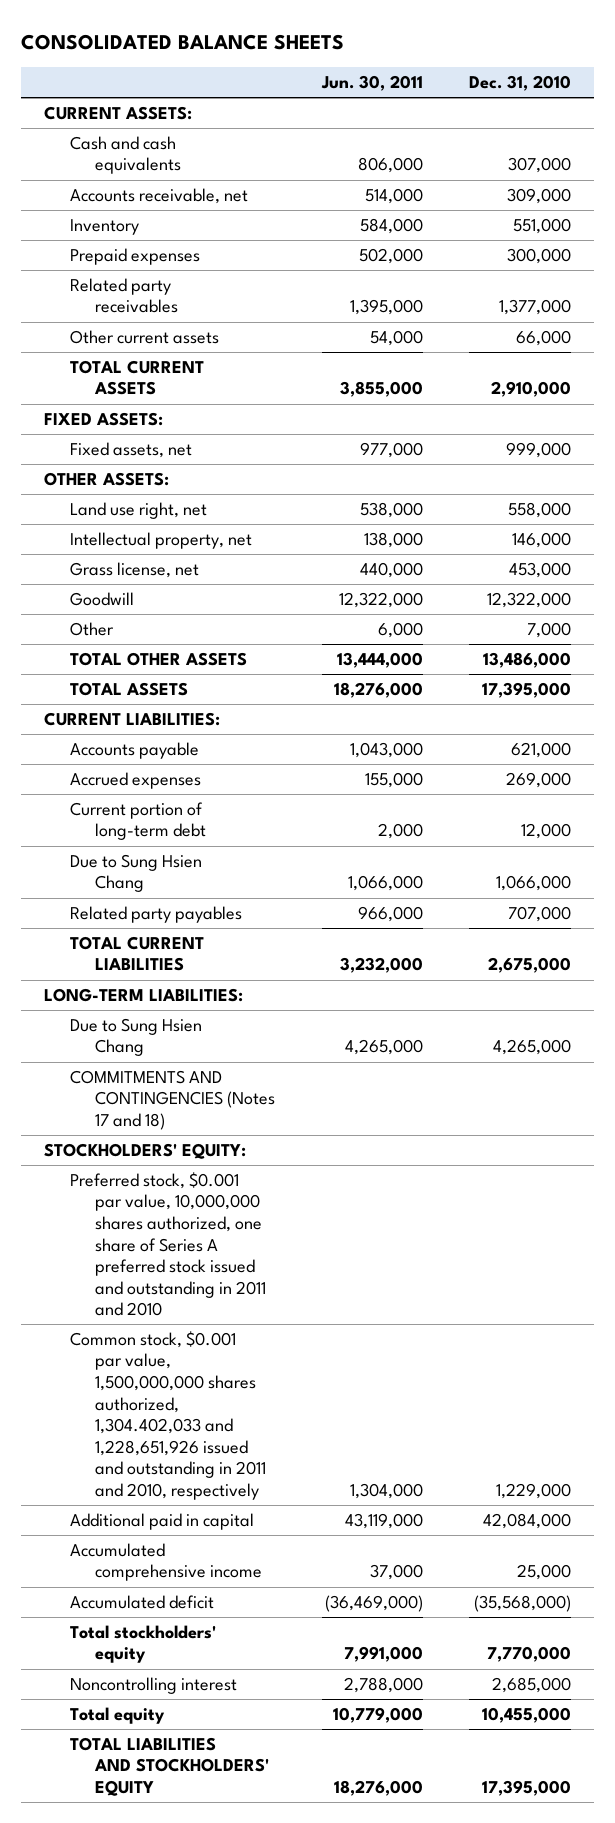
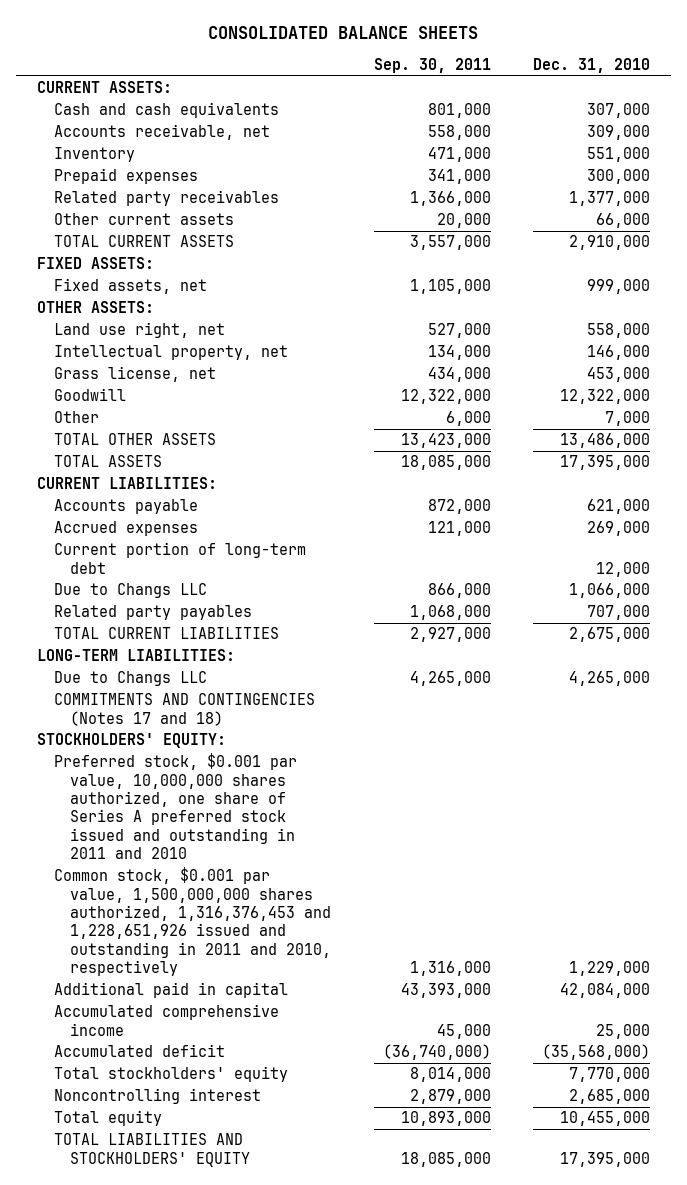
[320,75,423,92] Jun. 30, 2011 -> none
none -> [373,57,491,73] Sep. 30, 2011
[69,853,202,893] Due to Sung Hsien Chang -> [53,583,207,599] Due to Changs LLC
[69,1017,202,1057] Due to Sung Hsien Chang -> [53,671,207,687] Due to Changs LLC
[69,1330,267,1500] Common stock, $0.001 par value, 1,500,000,000 shares authorized, 1,304.402,033 and 1,228,651,926 issued and outstanding in 2011 and 2010, respectively -> [53,867,332,977] Common stock, $0.001 par value, 1,500,000,000 shares authorized, 1,316,376,453 and 1,228,651,926 issued and outstanding in 2011 and 2010, respectively

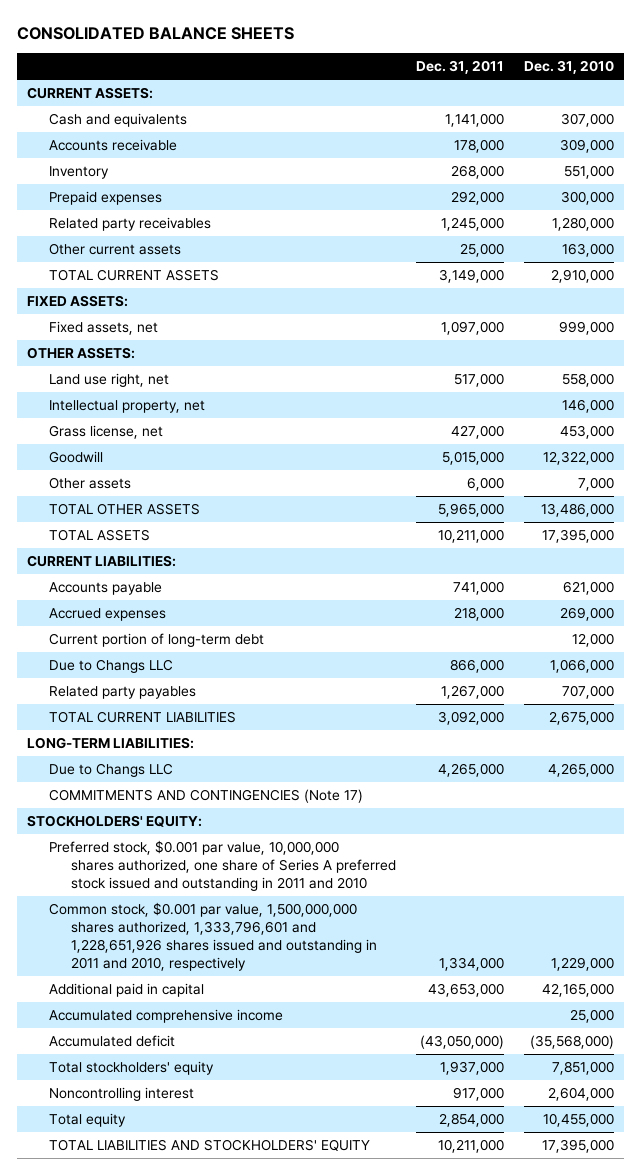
[373,57,491,73] Sep. 30, 2011 -> none
none -> [415,60,504,75] Dec. 31, 2011
[53,102,279,119] Cash and cash equivalents -> [48,113,187,128] Cash and equivalents
[53,124,270,141] Accounts receivable, net -> [48,139,177,152] Accounts receivable
[569,191,651,207] 1,377,000 -> [551,217,614,232] 1,280,000
[596,213,651,229] 66,000 -> [561,243,614,258] 163,000
[53,411,99,424] Other -> [48,477,131,490] Other assets
[53,693,315,726] COMMITMENTS AND CONTINGENCIES (Notes 17 and 18) -> [48,789,363,804] COMMITMENTS AND CONTINGENCIES (Note 17)
[53,867,332,977] Common stock, $0.001 par value, 1,500,000,000 shares authorized, 1,316,376,453 and 1,228,651,926 issued and outstanding in 2011 and 2010, respectively -> [48,902,377,972] Common stock, $0.001 par value, 1,500,000,000 shares authorized, 1,333,796,601 and 1,228,651,926 shares issued and outstanding in 2011 and 2010, respectively
[560,983,651,999] 42,084,000 -> [541,983,614,998] 42,165,000
[569,1067,651,1083] 7,770,000 -> [551,1061,614,1076] 7,851,000
[569,1089,651,1105] 2,685,000 -> [547,1087,614,1102] 2,604,000

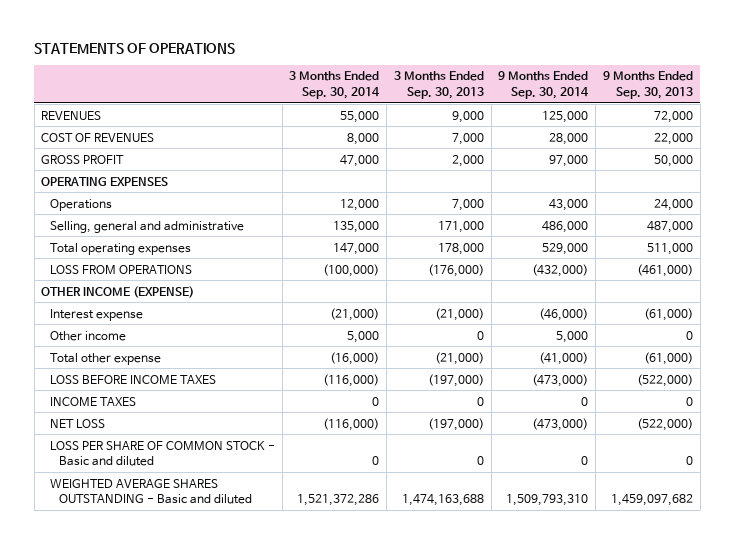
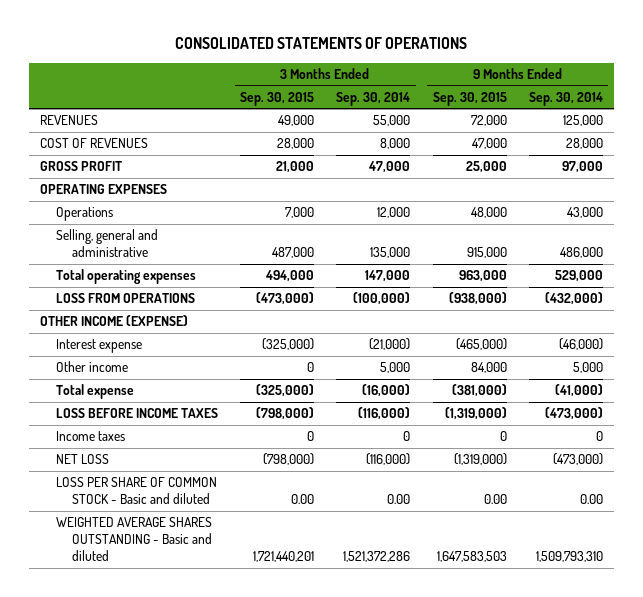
[34,42,236,54] STATEMENTS OF OPERATIONS -> [175,37,468,50] CONSOLIDATED STATEMENTS OF OPERATIONS
[393,71,484,99] 3 Months Ended Sep. 30, 2013 -> none
[602,71,693,99] 9 Months Ended Sep. 30, 2013 -> none
none -> [240,91,315,106] Sep. 30, 2015
none -> [432,91,507,106] Sep. 30, 2015
[50,352,162,365] Total other expense -> [56,384,135,400] Total expense
[50,396,137,406] INCOME TAXES -> [56,431,126,442] Income taxes
[372,456,380,466] 0 -> [387,494,411,505] 0.00
[581,456,589,466] 0 -> [579,494,603,505] 0.00

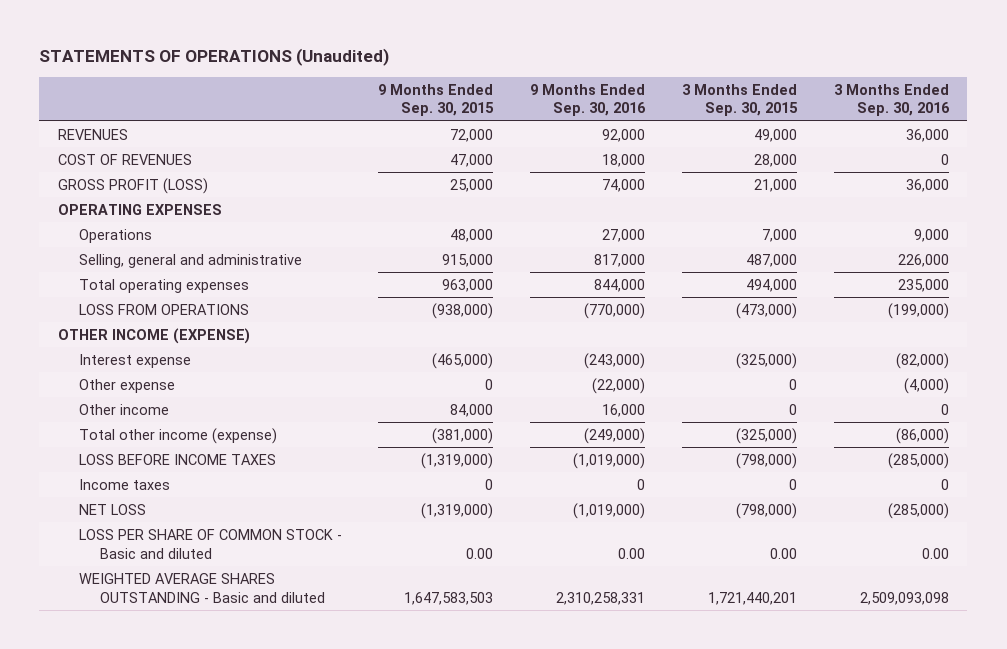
[175,37,468,50] CONSOLIDATED STATEMENTS OF OPERATIONS -> [39,48,390,67] STATEMENTS OF OPERATIONS (Unaudited)
[336,91,411,106] Sep. 30, 2014 -> none
[528,91,603,106] Sep. 30, 2014 -> none
none -> [530,83,647,117] 9 Months Ended Sep. 30, 2016
none -> [833,83,950,117] 3 Months Ended Sep. 30, 2016
[39,161,122,172] GROSS PROFIT -> [57,177,208,194] GROSS PROFIT (LOSS)
none -> [78,378,175,393] Other expense
[56,384,135,400] Total expense -> [78,427,277,444] Total other income (expense)

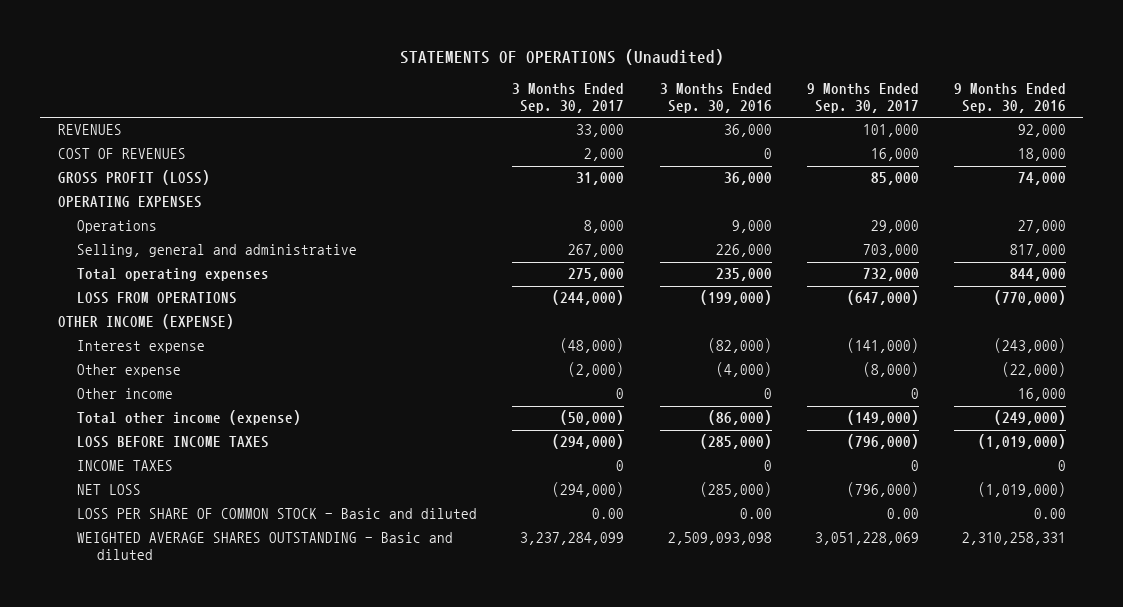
[378,83,495,117] 9 Months Ended Sep. 30, 2015 -> none
[681,83,798,117] 3 Months Ended Sep. 30, 2015 -> none
none -> [512,83,625,114] 3 Months Ended Sep. 30, 2017
none -> [806,83,919,114] 9 Months Ended Sep. 30, 2017
[78,478,170,490] Income taxes -> [77,460,174,472] INCOME TAXES

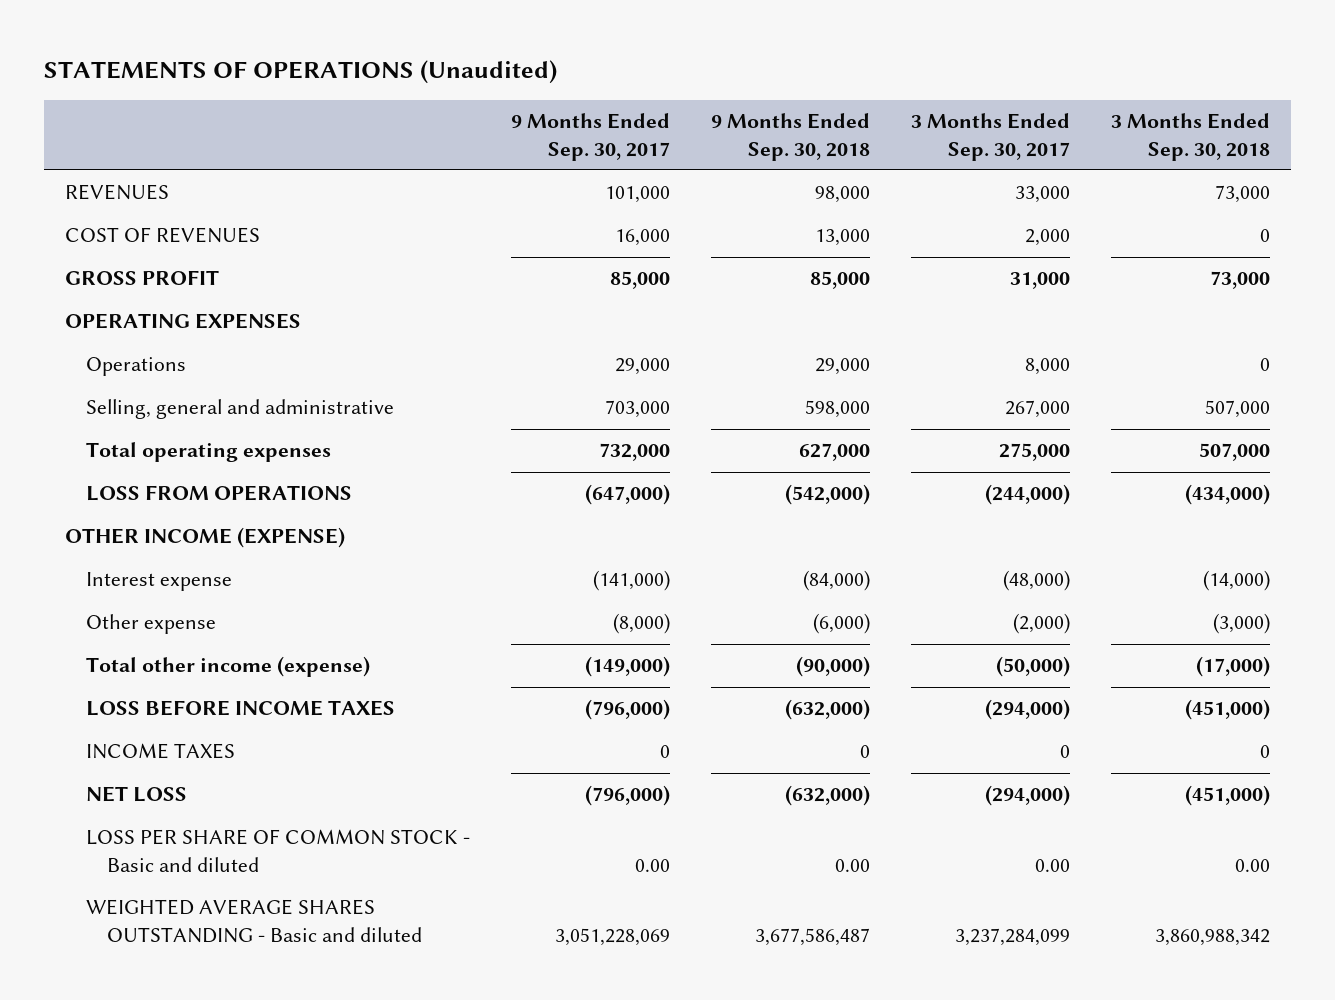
[659,83,772,114] 3 Months Ended Sep. 30, 2016 -> none
[953,83,1066,114] 9 Months Ended Sep. 30, 2016 -> none
none -> [711,112,871,161] 9 Months Ended Sep. 30, 2018
none -> [1111,112,1271,161] 3 Months Ended Sep. 30, 2018
[57,170,210,186] GROSS PROFIT (LOSS) -> [64,270,219,286] GROSS PROFIT
[77,388,174,400] Other income -> none

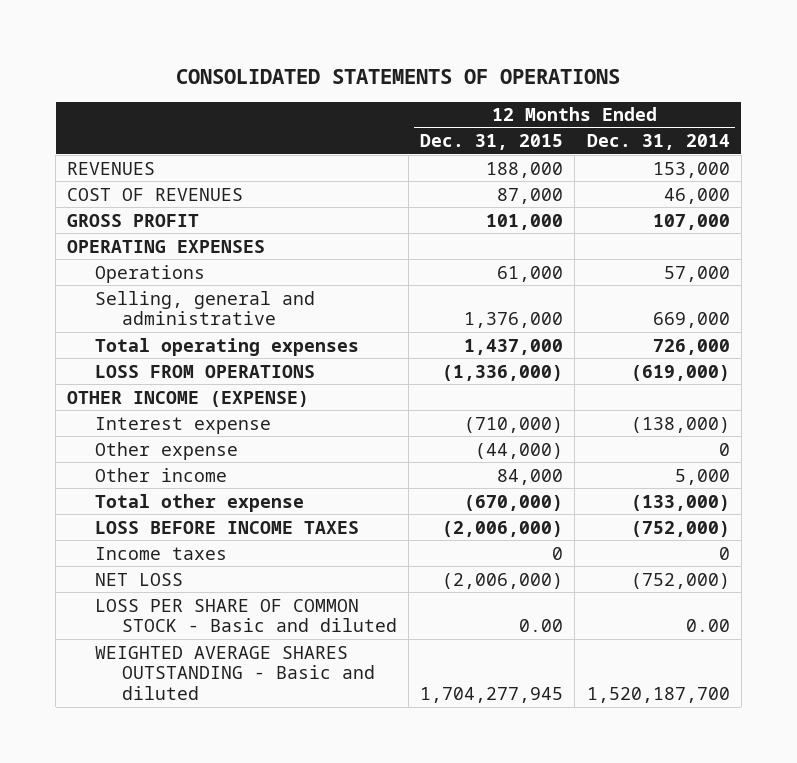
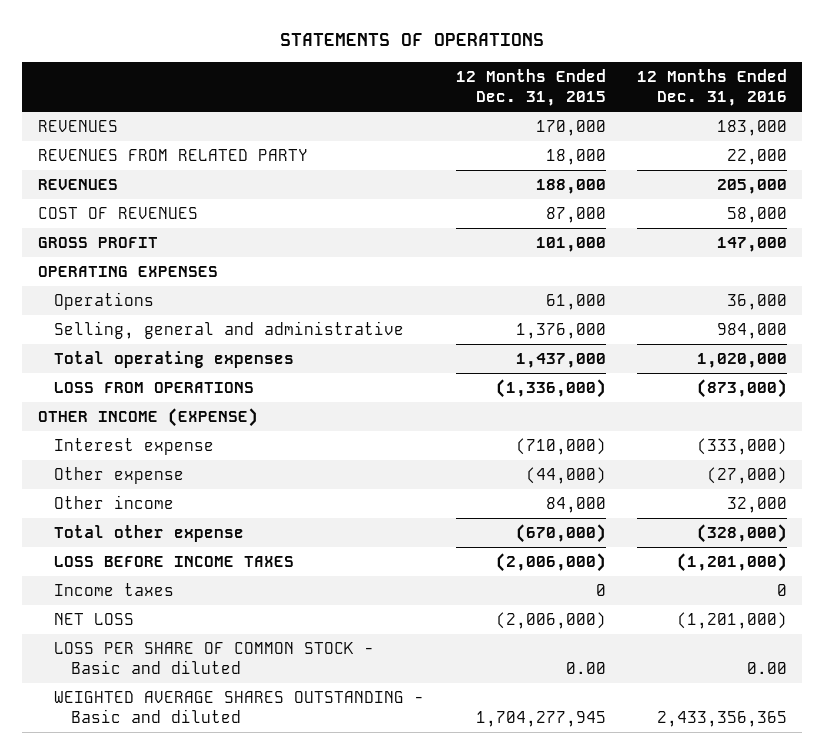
[176,68,621,84] CONSOLIDATED STATEMENTS OF OPERATIONS -> [280,33,545,47] STATEMENTS OF OPERATIONS
[586,134,730,151] Dec. 31, 2014 -> none
none -> [636,68,787,106] 12 Months Ended Dec. 31, 2016
none -> [37,120,118,133] REVENUES
none -> [37,149,308,162] REVENUES FROM RELATED PARTY

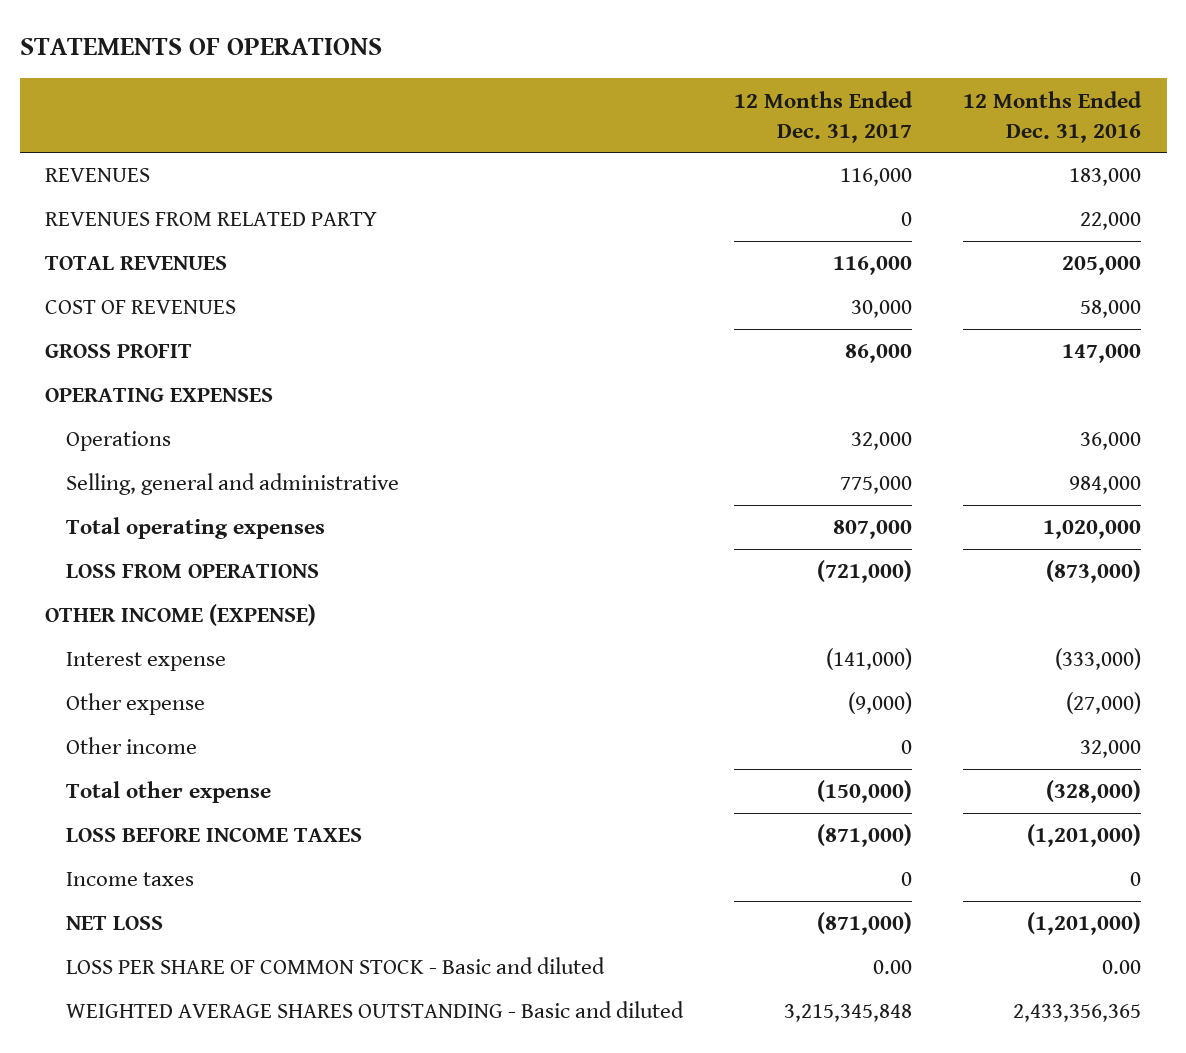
[455,68,606,106] 12 Months Ended Dec. 31, 2015 -> none
none -> [734,90,914,143] 12 Months Ended Dec. 31, 2017
[37,179,118,191] REVENUES -> [45,256,228,271] TOTAL REVENUES

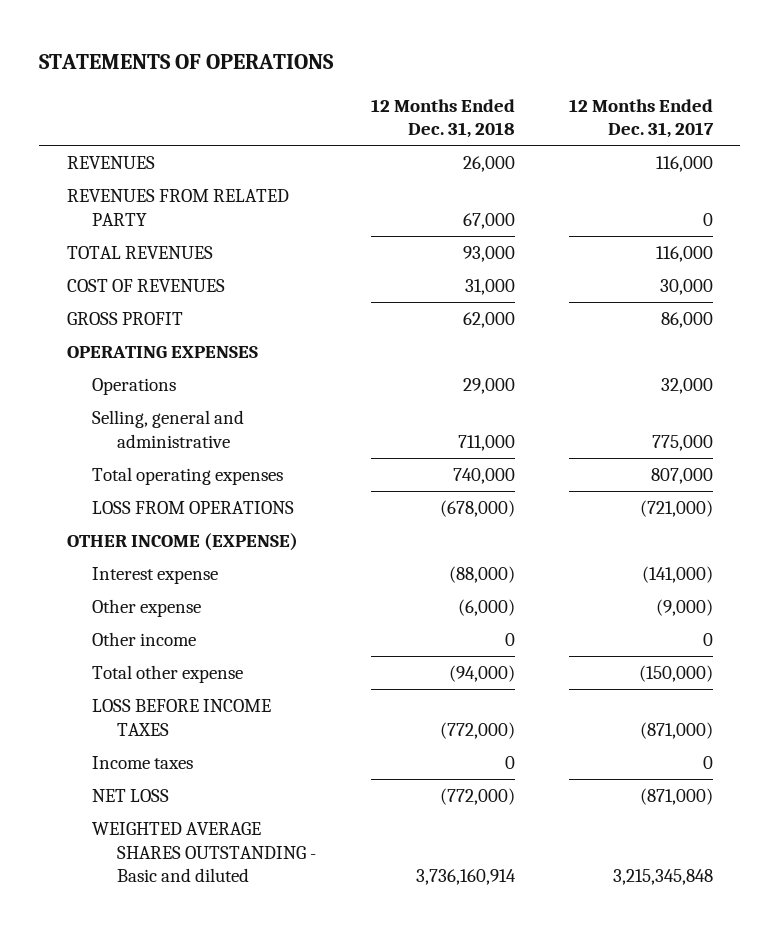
[963,90,1143,143] 12 Months Ended Dec. 31, 2016 -> none
none -> [370,98,515,139] 12 Months Ended Dec. 31, 2018
[65,957,605,975] LOSS PER SHARE OF COMMON STOCK - Basic and diluted -> none

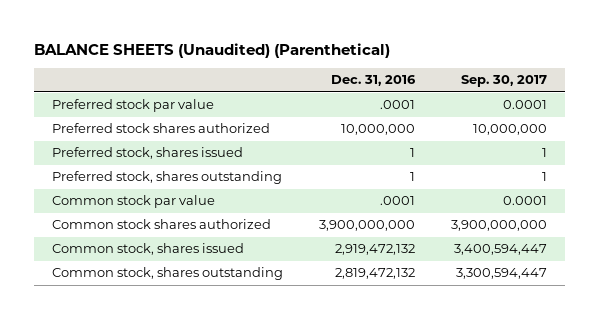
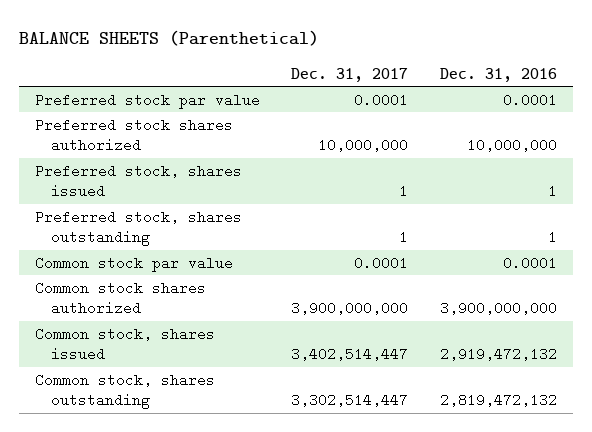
[34,42,391,58] BALANCE SHEETS (Unaudited) (Parenthetical) -> [18,30,319,47] BALANCE SHEETS (Parenthetical)
[461,75,548,88] Sep. 30, 2017 -> none
none -> [291,67,409,82] Dec. 31, 2017
[380,100,416,110] .0001 -> [503,92,558,107] 0.0001
[380,196,416,206] .0001 -> [503,255,558,270] 0.0001

